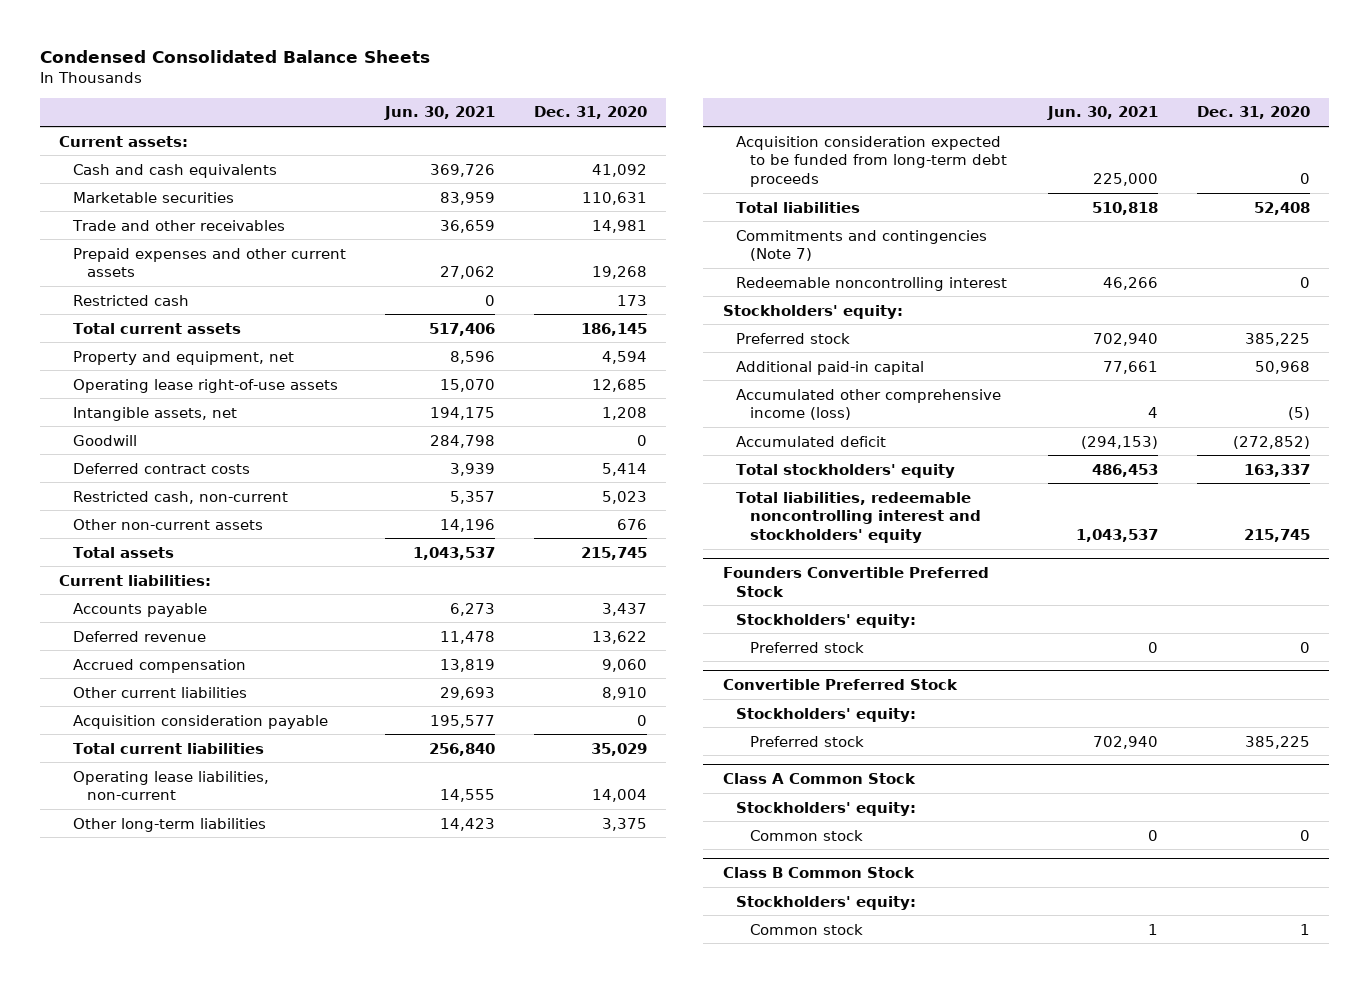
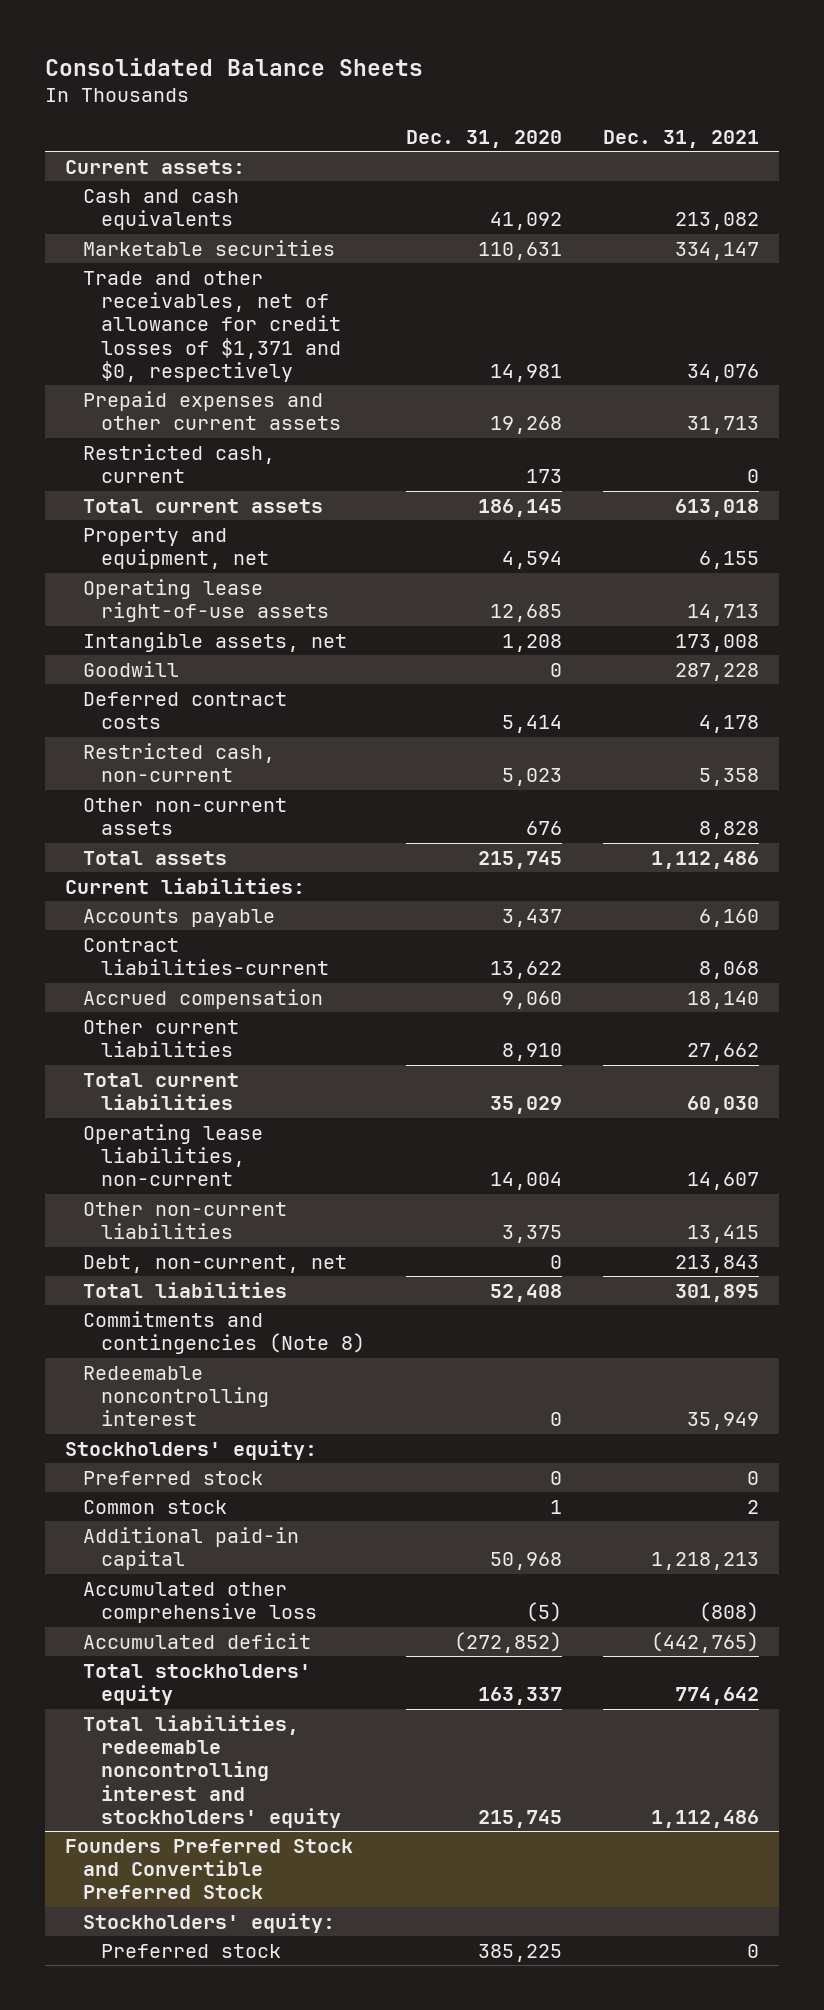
[40,50,431,64] Condensed Consolidated Balance Sheets -> [44,57,423,76] Consolidated Balance Sheets
[384,106,496,121] Jun. 30, 2021 -> none
none -> [602,129,759,148] Dec. 31, 2021
[72,219,286,231] Trade and other receivables -> [83,270,342,382] Trade and other receivables, net of allowance for credit losses of $1,371 and $0, respectively
[73,294,190,306] Restricted cash -> [83,443,276,484] Restricted cash, current
[73,630,207,642] Deferred revenue -> [83,937,330,976] Contract liabilities-current
[73,714,329,729] Acquisition consideration payable -> none
[736,135,1008,187] Acquisition consideration expected to be funded from long-term debt proceeds -> none
[73,817,267,832] Other long-term liabilities -> [83,1201,288,1240] Other non-current liabilities
none -> [83,1254,348,1273] Debt, non-current, net
[736,229,988,262] Commitments and contingencies (Note 7) -> [83,1310,366,1355] Commitments and contingencies (Note 8)
[1244,332,1310,346] 385,225 -> [550,1470,563,1485] 0
none -> [83,1499,228,1514] Common stock
[736,388,1002,421] Accumulated other comprehensive income (loss) -> [83,1581,318,1624] Accumulated other comprehensive loss
[736,613,917,628] Stockholders' equity: -> none
[750,641,865,653] Preferred stock -> none
[722,678,958,690] Convertible Preferred Stock -> none
[722,566,989,597] Founders Convertible Preferred Stock -> [65,1838,354,1900] Founders Preferred Stock and Convertible Preferred Stock
[722,772,916,784] Class A Common Stock -> none
[736,801,917,816] Stockholders' equity: -> none
[750,829,864,841] Common stock -> none
[722,866,915,878] Class B Common Stock -> none
[736,895,917,910] Stockholders' equity: -> none
[750,923,864,935] Common stock -> none

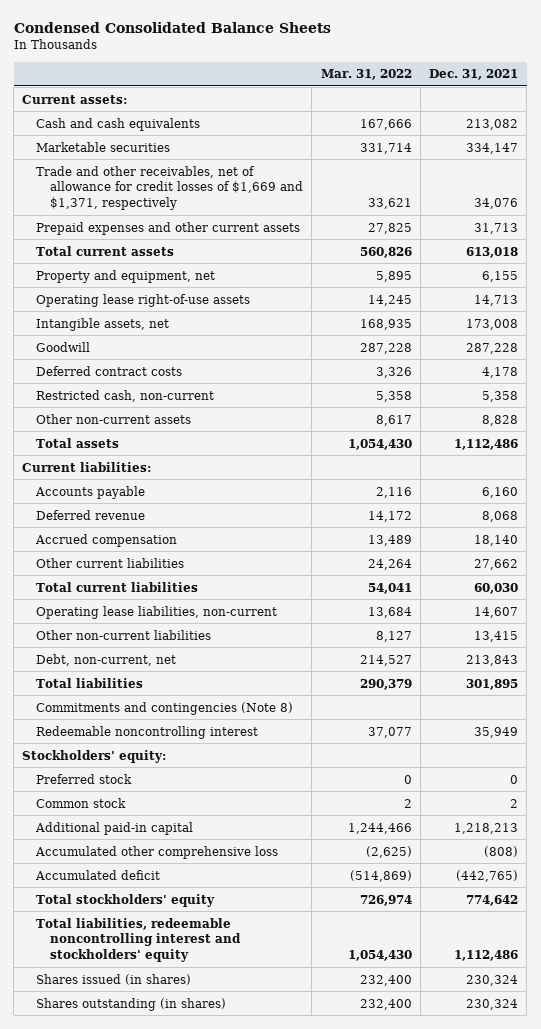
[44,57,423,76] Consolidated Balance Sheets -> [13,21,331,33] Condensed Consolidated Balance Sheets
[406,129,563,148] Dec. 31, 2020 -> none
none -> [320,69,412,81] Mar. 31, 2022
[83,270,342,382] Trade and other receivables, net of allowance for credit losses of $1,371 and $0, respectively -> [36,165,304,211] Trade and other receivables, net of allowance for credit losses of $1,669 and $1,371, respectively
[83,443,276,484] Restricted cash, current -> none
[83,937,330,976] Contract liabilities-current -> [36,509,146,520] Deferred revenue
[65,1838,354,1900] Founders Preferred Stock and Convertible Preferred Stock -> none
[83,1912,336,1933] Stockholders' equity: -> none
[101,1943,282,1958] Preferred stock -> none
none -> [36,973,192,985] Shares issued (in shares)
none -> [36,997,227,1011] Shares outstanding (in shares)

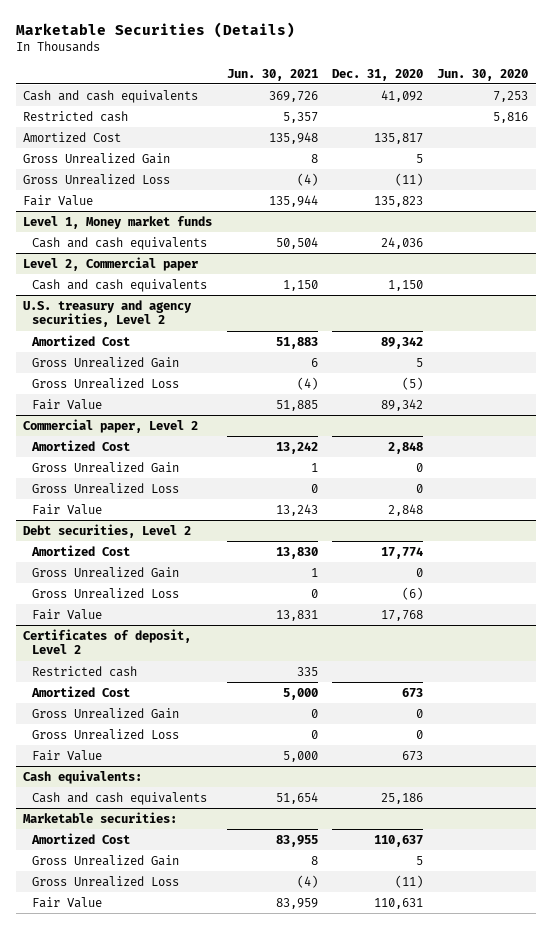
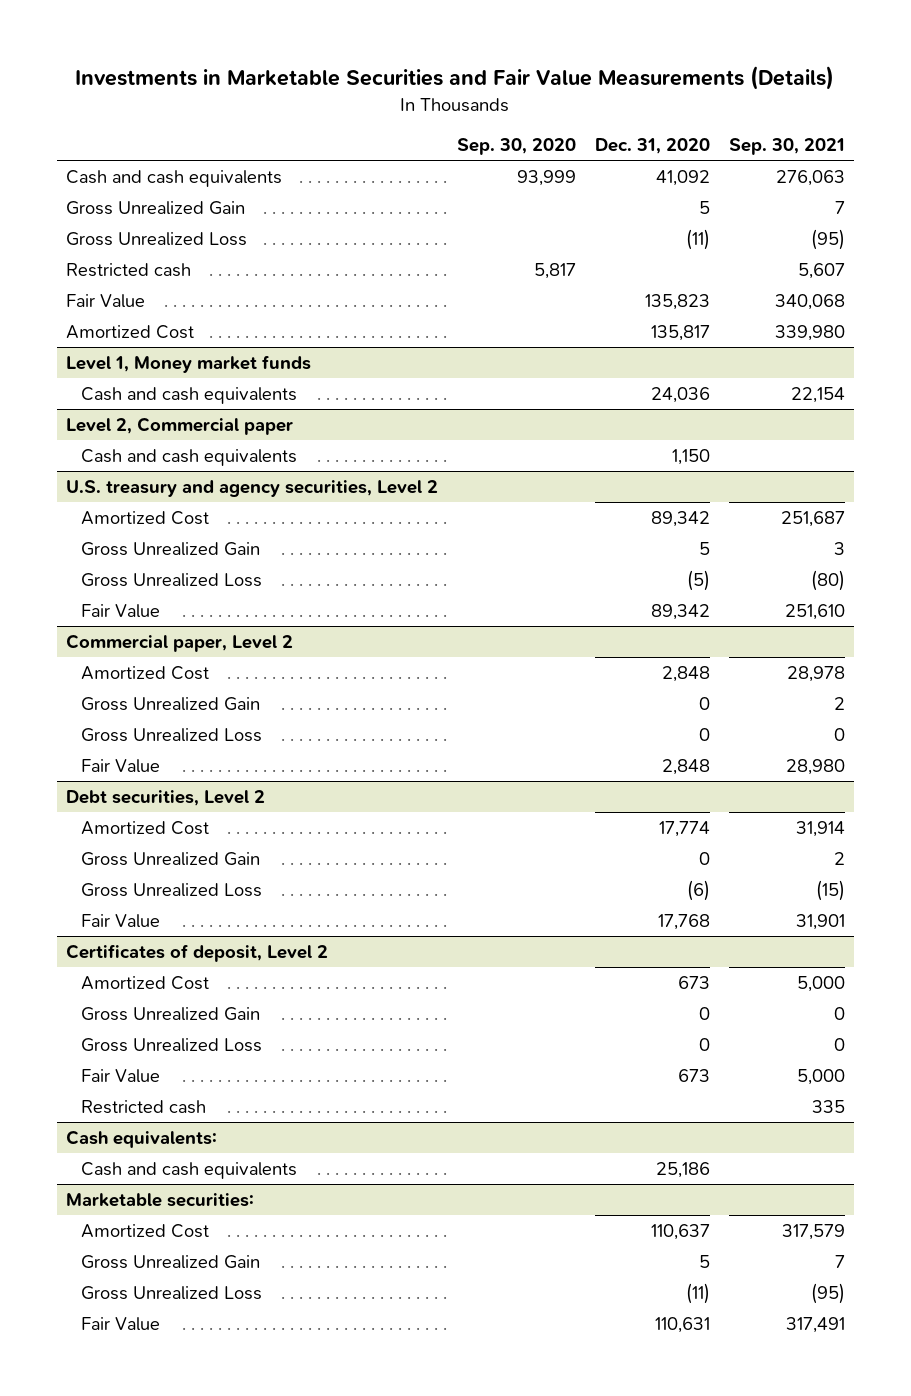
[15,21,295,38] Marketable Securities (Details) -> [75,66,835,91] Investments in Marketable Securities and Fair Value Measurements (Details)
[226,68,318,81] Jun. 30, 2021 -> none
[437,68,529,81] Jun. 30, 2020 -> none
none -> [456,137,576,155] Sep. 30, 2020
none -> [728,137,845,155] Sep. 30, 2021
[23,110,129,122] Restricted cash -> [65,262,191,277] Restricted cash
[23,131,122,142] Amortized Cost -> [65,324,194,339] Amortized Cost
[31,665,137,677] Restricted cash -> [81,1099,207,1114] Restricted cash

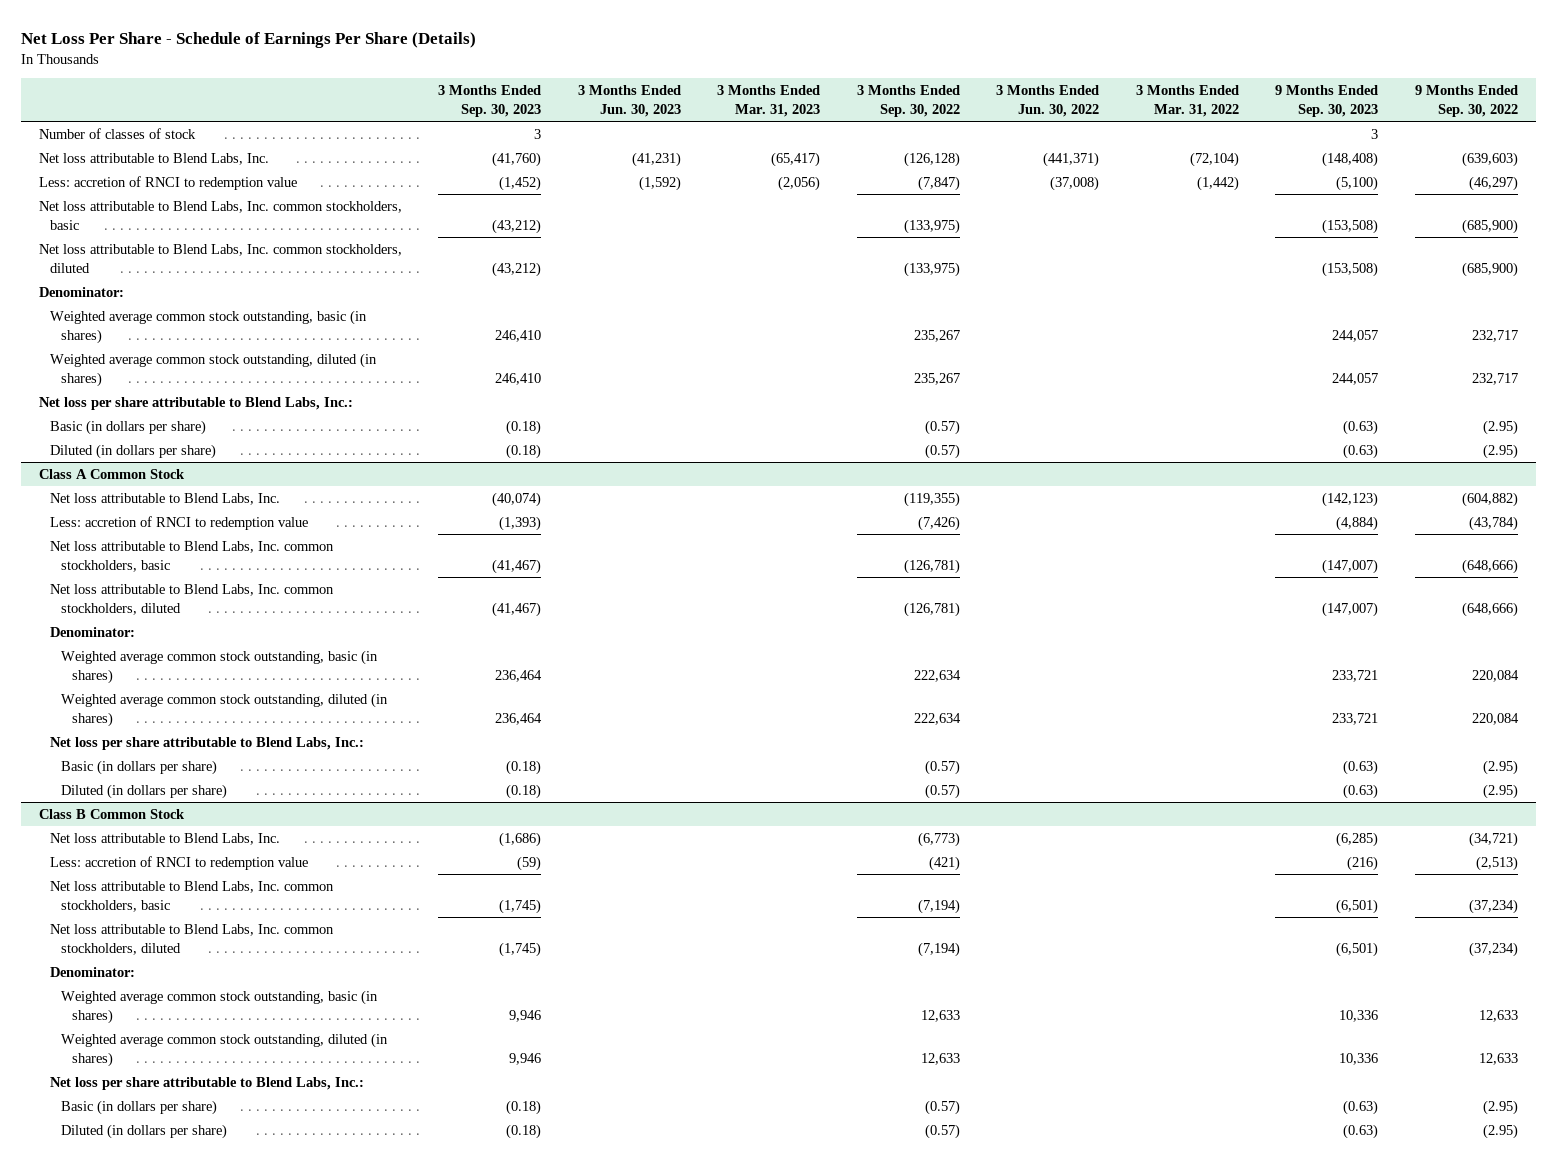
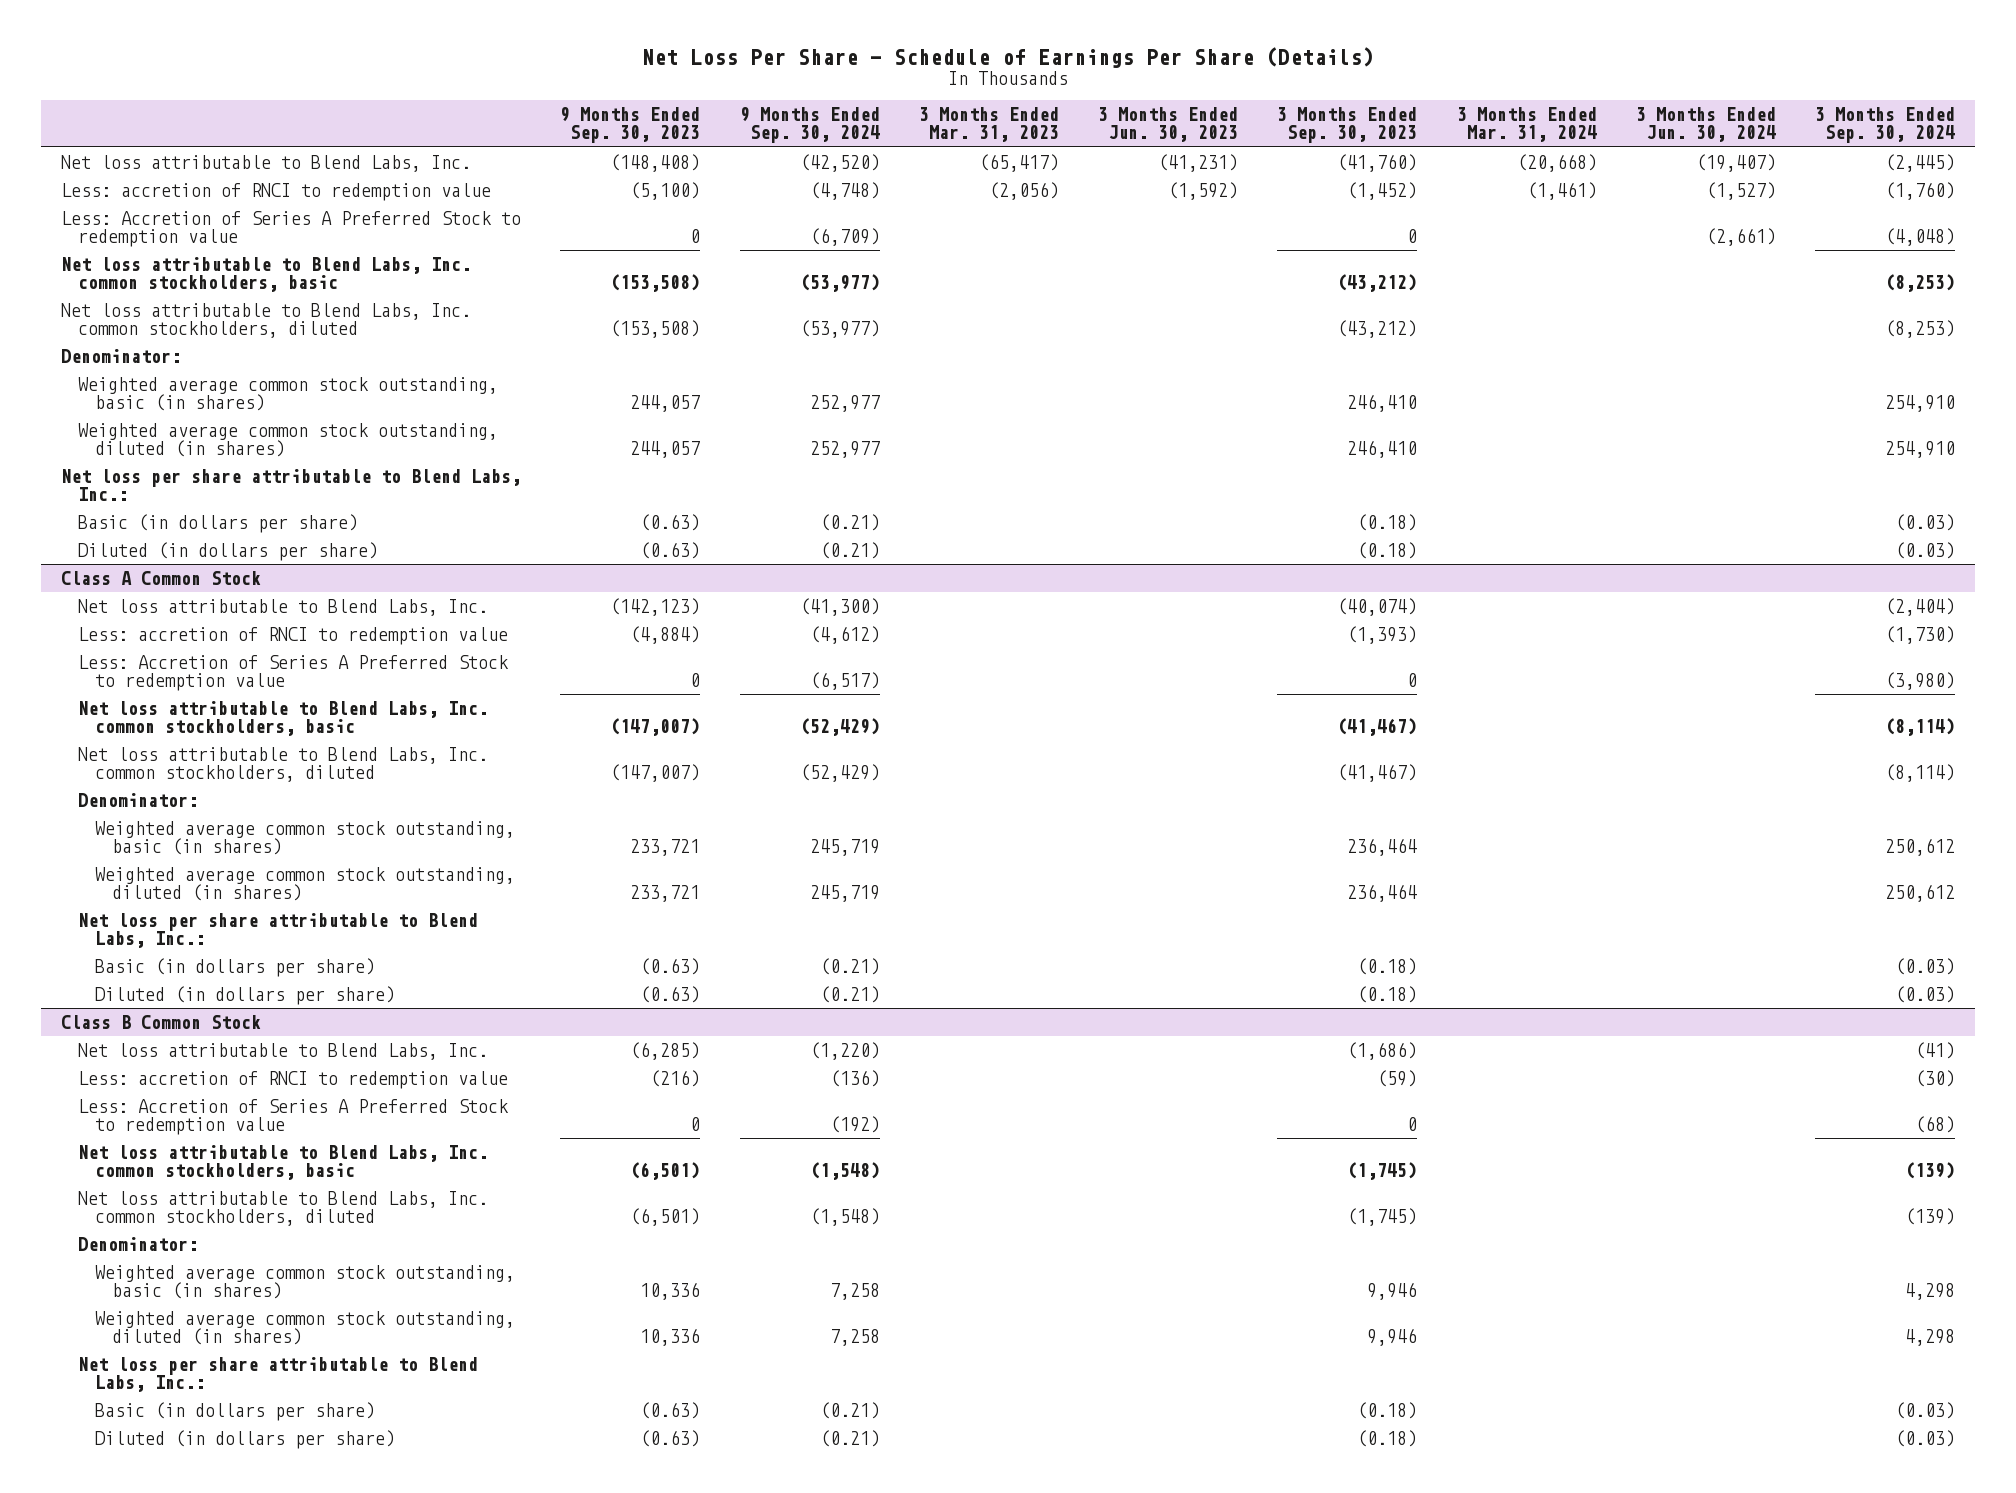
[856,85,960,117] 3 Months Ended Sep. 30, 2022 -> none
[996,85,1100,117] 3 Months Ended Jun. 30, 2022 -> none
[1135,85,1239,117] 3 Months Ended Mar. 31, 2022 -> none
[1414,85,1518,117] 9 Months Ended Sep. 30, 2022 -> none
none -> [739,107,880,144] 9 Months Ended Sep. 30, 2024
none -> [1456,107,1597,143] 3 Months Ended Mar. 31, 2024
none -> [1636,107,1777,143] 3 Months Ended Jun. 30, 2024
none -> [1815,107,1956,144] 3 Months Ended Sep. 30, 2024
[38,127,196,139] Number of classes of stock -> none
none -> [61,210,522,248] Less: Accretion of Series A Preferred Stock to redemption value
none -> [78,654,510,692] Less: Accretion of Series A Preferred Stock to redemption value
none -> [78,1098,510,1136] Less: Accretion of Series A Preferred Stock to redemption value

